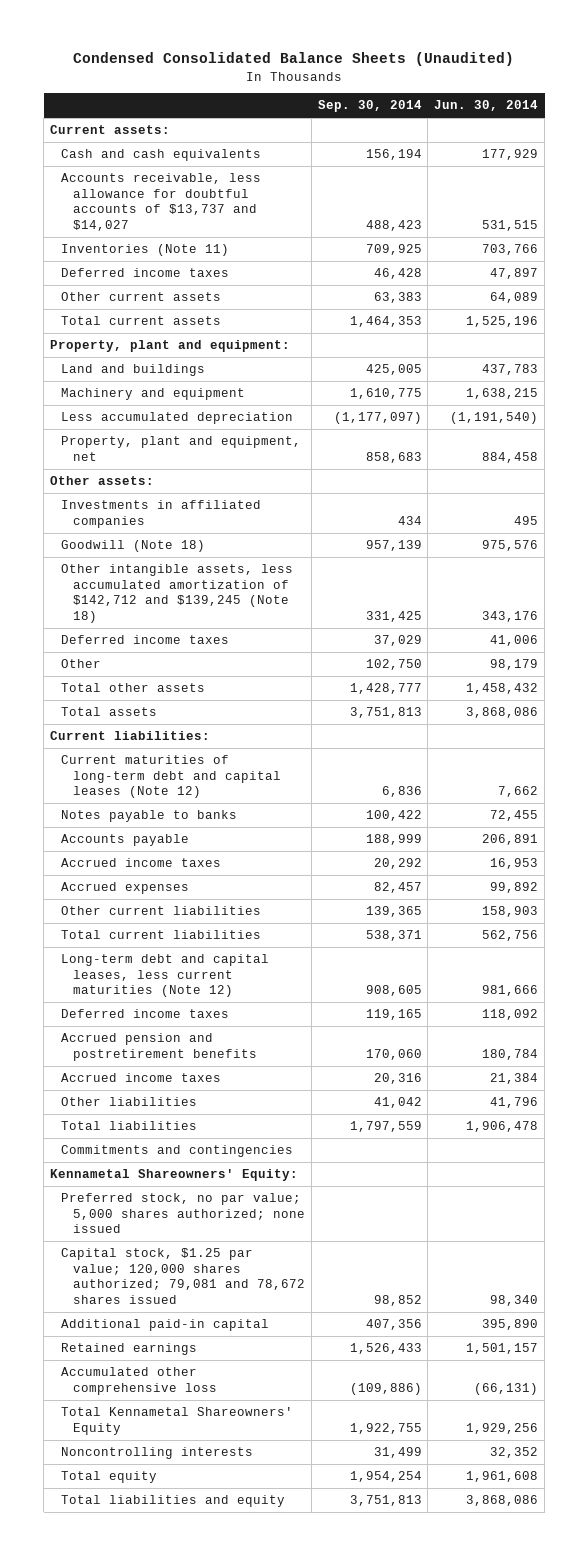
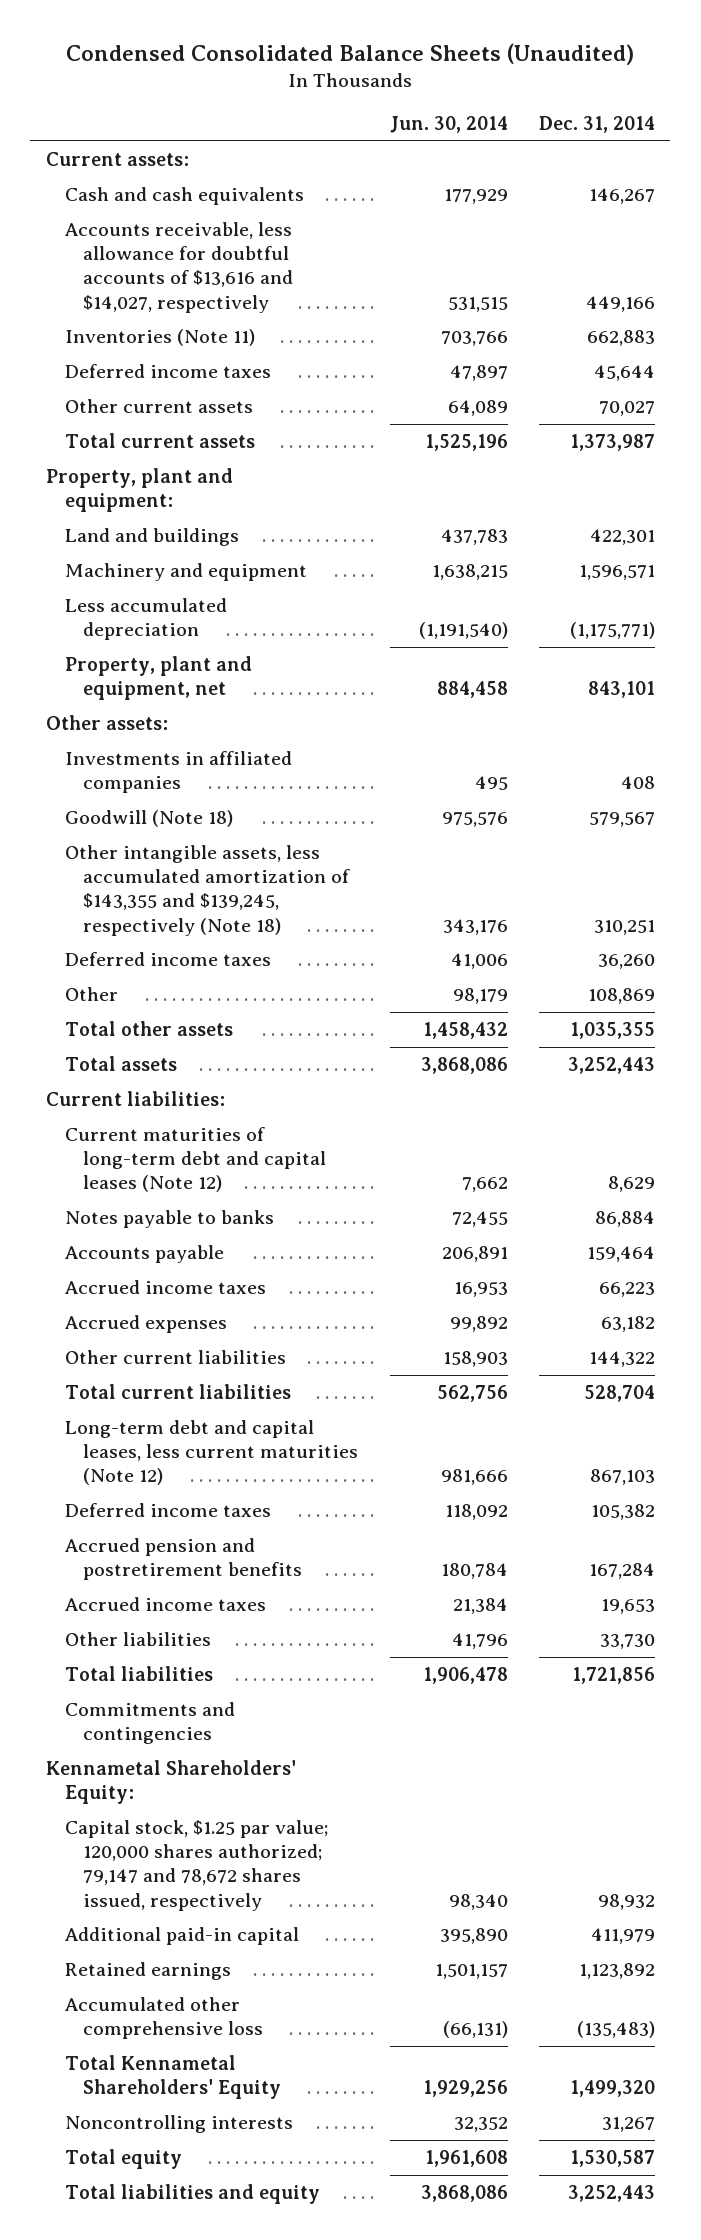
[317,100,422,113] Sep. 30, 2014 -> none
none -> [538,116,655,134] Dec. 31, 2014
[61,173,262,231] Accounts receivable, less allowance for doubtful accounts of $13,737 and $14,027 -> [64,222,294,313] Accounts receivable, less allowance for doubtful accounts of $13,616 and $14,027, respectively
[61,564,294,623] Other intangible assets, less accumulated amortization of $142,712 and $139,245 (Note 18) -> [64,845,351,936] Other intangible assets, less accumulated amortization of $143,355 and $139,245, respectively (Note 18)
[61,1193,305,1234] Preferred stock, no par value; 5,000 shares authorized; none issued -> none
[50,1169,299,1182] Kennametal Shareowners' Equity: -> [45,1760,296,1805] Kennametal Shareholders' Equity:
[61,1248,305,1304] Capital stock, $1.25 par value; 120,000 shares authorized; 79,081 and 78,672 shares issued -> [64,1820,328,1911] Capital stock, $1.25 par value; 120,000 shares authorized; 79,147 and 78,672 shares issued, respectively
[61,1407,294,1435] Total Kennametal Shareowners' Equity -> [64,2055,282,2100] Total Kennametal Shareholders' Equity

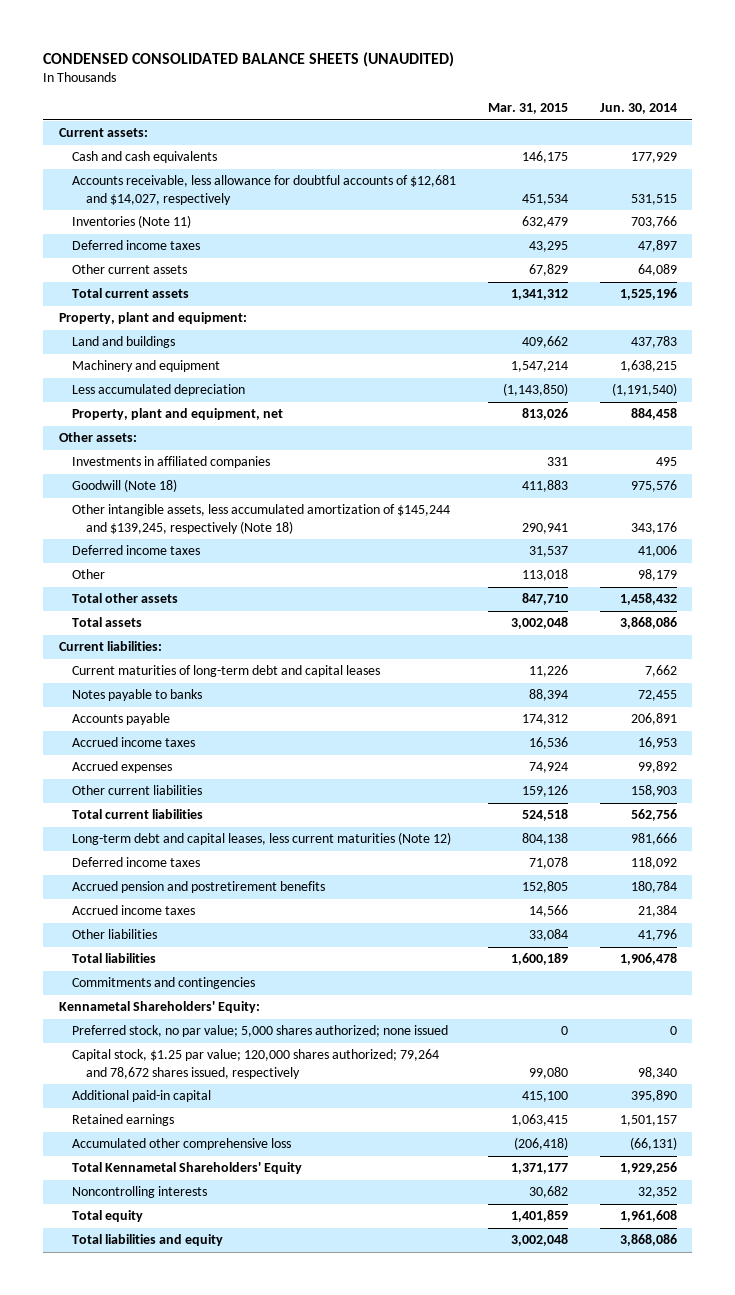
[66,42,635,65] Condensed Consolidated Balance Sheets (Unaudited) -> [42,51,454,67] CONDENSED CONSOLIDATED BALANCE SHEETS (UNAUDITED)
[538,116,655,134] Dec. 31, 2014 -> none
none -> [488,103,569,115] Mar. 31, 2015
[64,222,294,313] Accounts receivable, less allowance for doubtful accounts of $13,616 and $14,027, respectively -> [72,175,457,205] Accounts receivable, less allowance for doubtful accounts of $12,681 and $14,027, respectively
[64,845,351,936] Other intangible assets, less accumulated amortization of $143,355 and $139,245, respectively (Note 18) -> [72,504,451,534] Other intangible assets, less accumulated amortization of $145,244 and $139,245, respectively (Note 18)
[64,1127,327,1193] Current maturities of long-term debt and capital leases (Note 12) -> [72,665,381,678] Current maturities of long-term debt and capital leases
none -> [72,1025,449,1038] Preferred stock, no par value; 5,000 shares authorized; none issued
[64,1820,328,1911] Capital stock, $1.25 par value; 120,000 shares authorized; 79,147 and 78,672 shares issued, respectively -> [72,1049,440,1079] Capital stock, $1.25 par value; 120,000 shares authorized; 79,264 and 78,672 shares issued, respectively

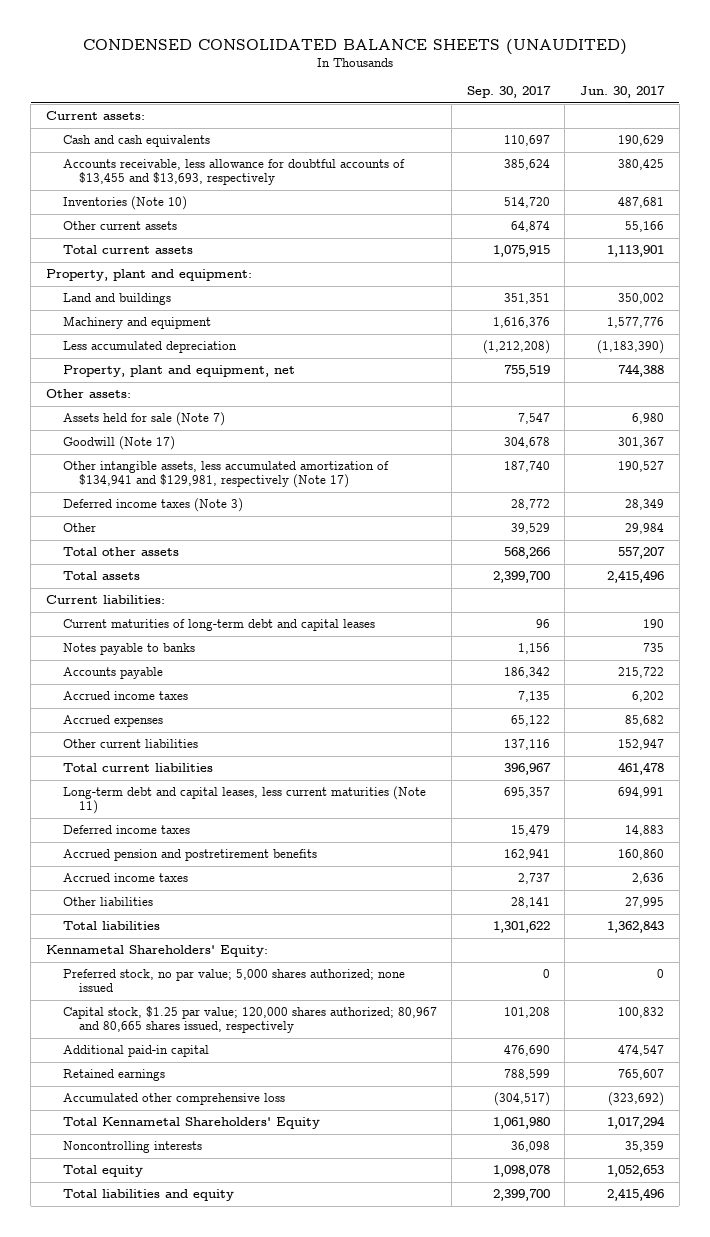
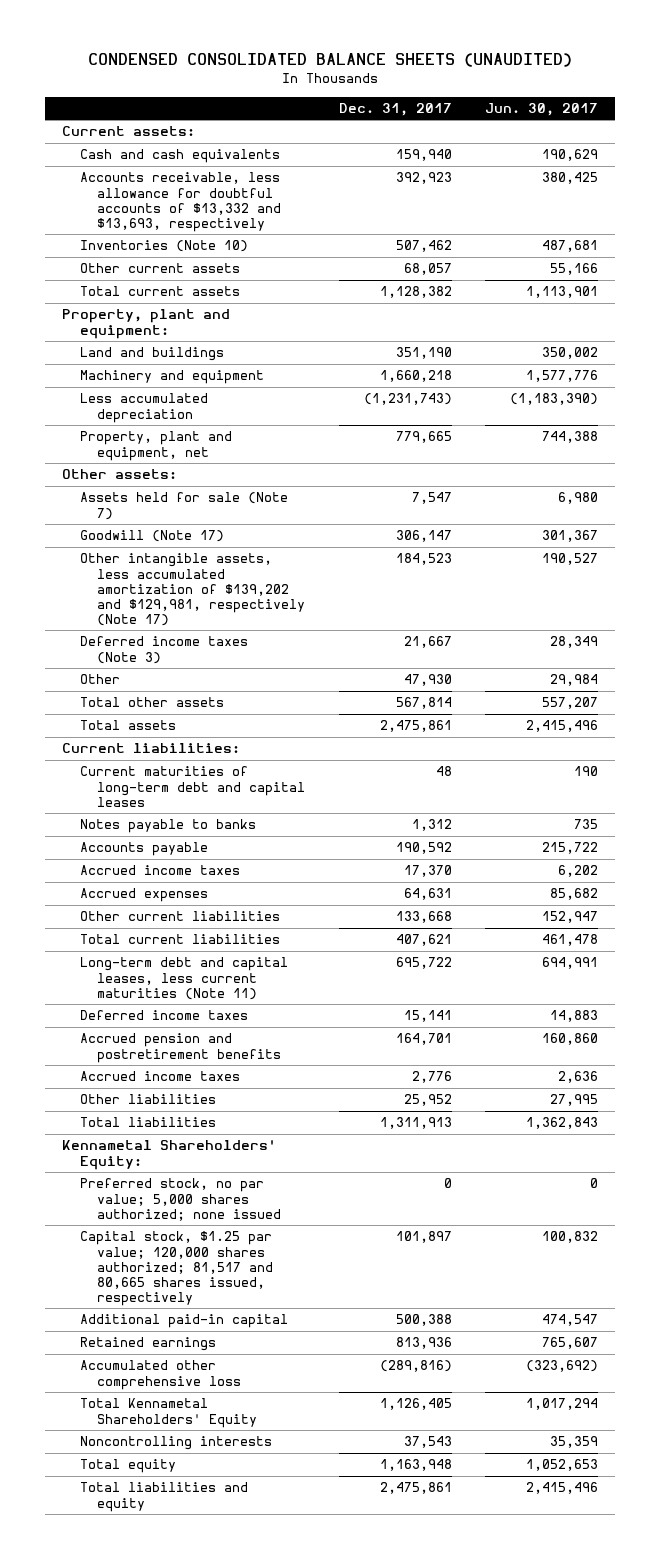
[466,86,551,99] Sep. 30, 2017 -> none
none -> [338,102,452,116] Dec. 31, 2017
[62,159,405,186] Accounts receivable, less allowance for doubtful accounts of $13,455 and $13,693, respectively -> [79,172,282,232] Accounts receivable, less allowance for doubtful accounts of $13,332 and $13,693, respectively
[62,461,389,489] Other intangible assets, less accumulated amortization of $134,941 and $129,981, respectively (Note 17) -> [79,553,306,627] Other intangible assets, less accumulated amortization of $139,202 and $129,981, respectively (Note 17)
[62,1006,437,1034] Capital stock, $1.25 par value; 120,000 shares authorized; 80,967 and 80,665 shares issued, respectively -> [79,1231,274,1307] Capital stock, $1.25 par value; 120,000 shares authorized; 81,517 and 80,665 shares issued, respectively

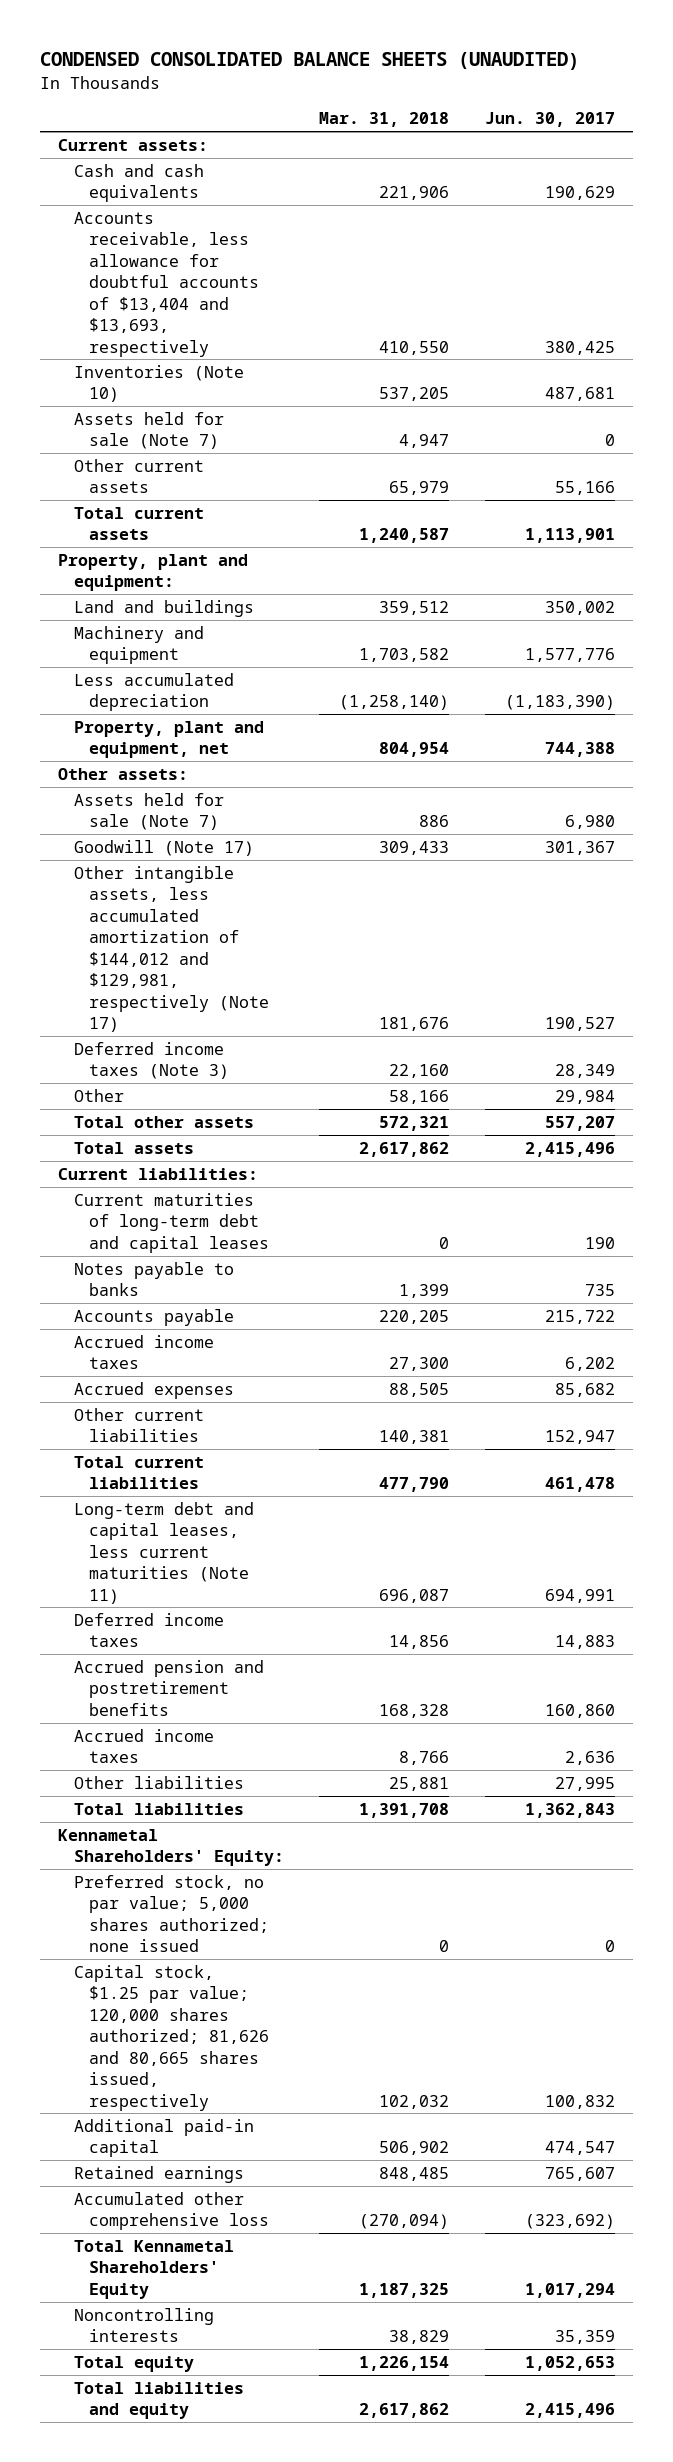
[338,102,452,116] Dec. 31, 2017 -> none
none -> [319,112,450,128] Mar. 31, 2018
[79,172,282,232] Accounts receivable, less allowance for doubtful accounts of $13,332 and $13,693, respectively -> [73,211,260,357] Accounts receivable, less allowance for doubtful accounts of $13,404 and $13,693, respectively
none -> [73,411,224,450] Assets held for sale (Note 7)
[79,553,306,627] Other intangible assets, less accumulated amortization of $139,202 and $129,981, respectively (Note 17) -> [73,865,270,1032] Other intangible assets, less accumulated amortization of $144,012 and $129,981, respectively (Note 17)
[79,1231,274,1307] Capital stock, $1.25 par value; 120,000 shares authorized; 81,517 and 80,665 shares issued, respectively -> [73,1964,270,2111] Capital stock, $1.25 par value; 120,000 shares authorized; 81,626 and 80,665 shares issued, respectively

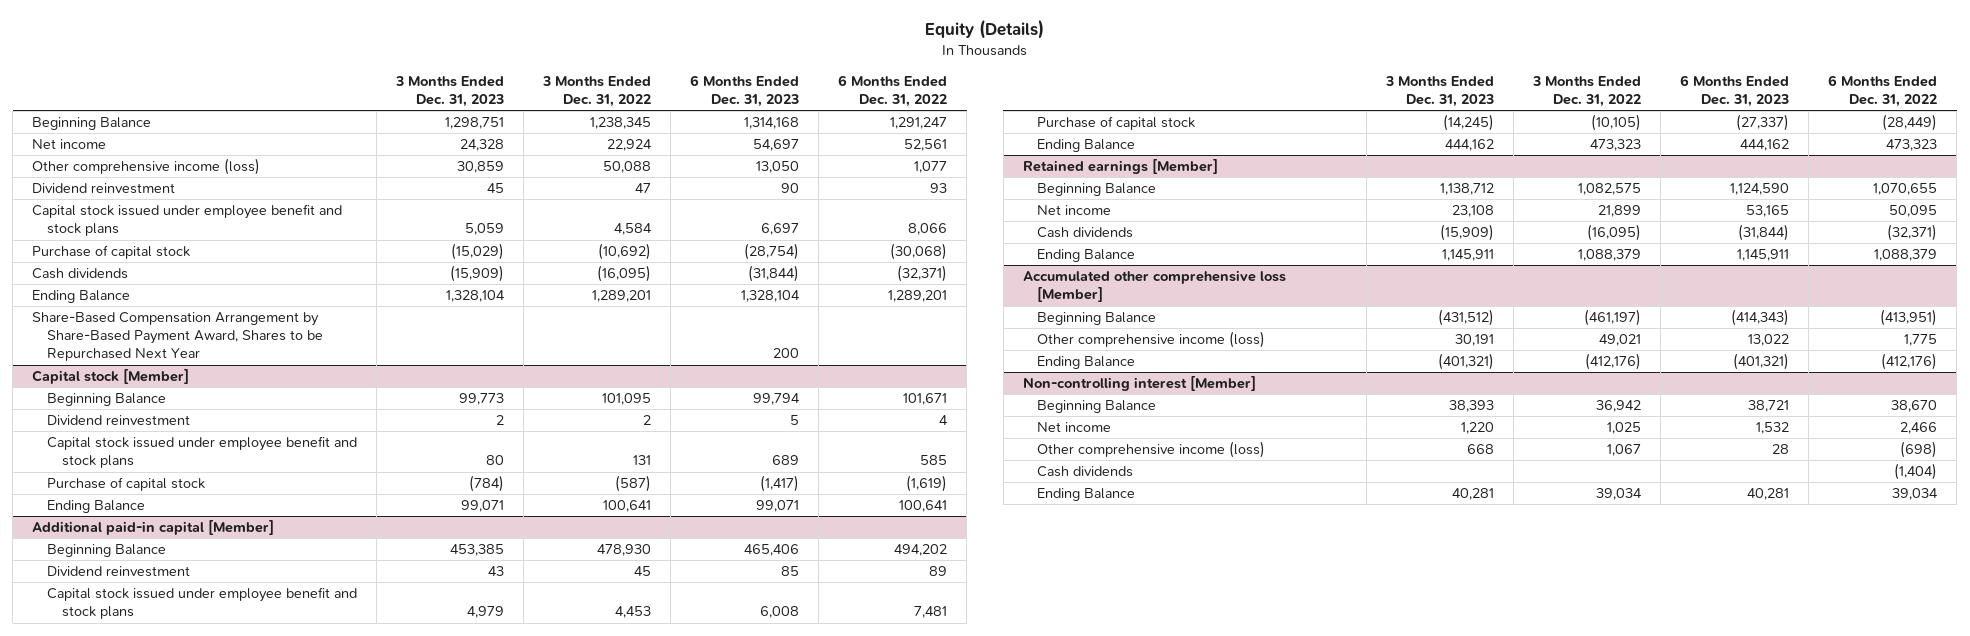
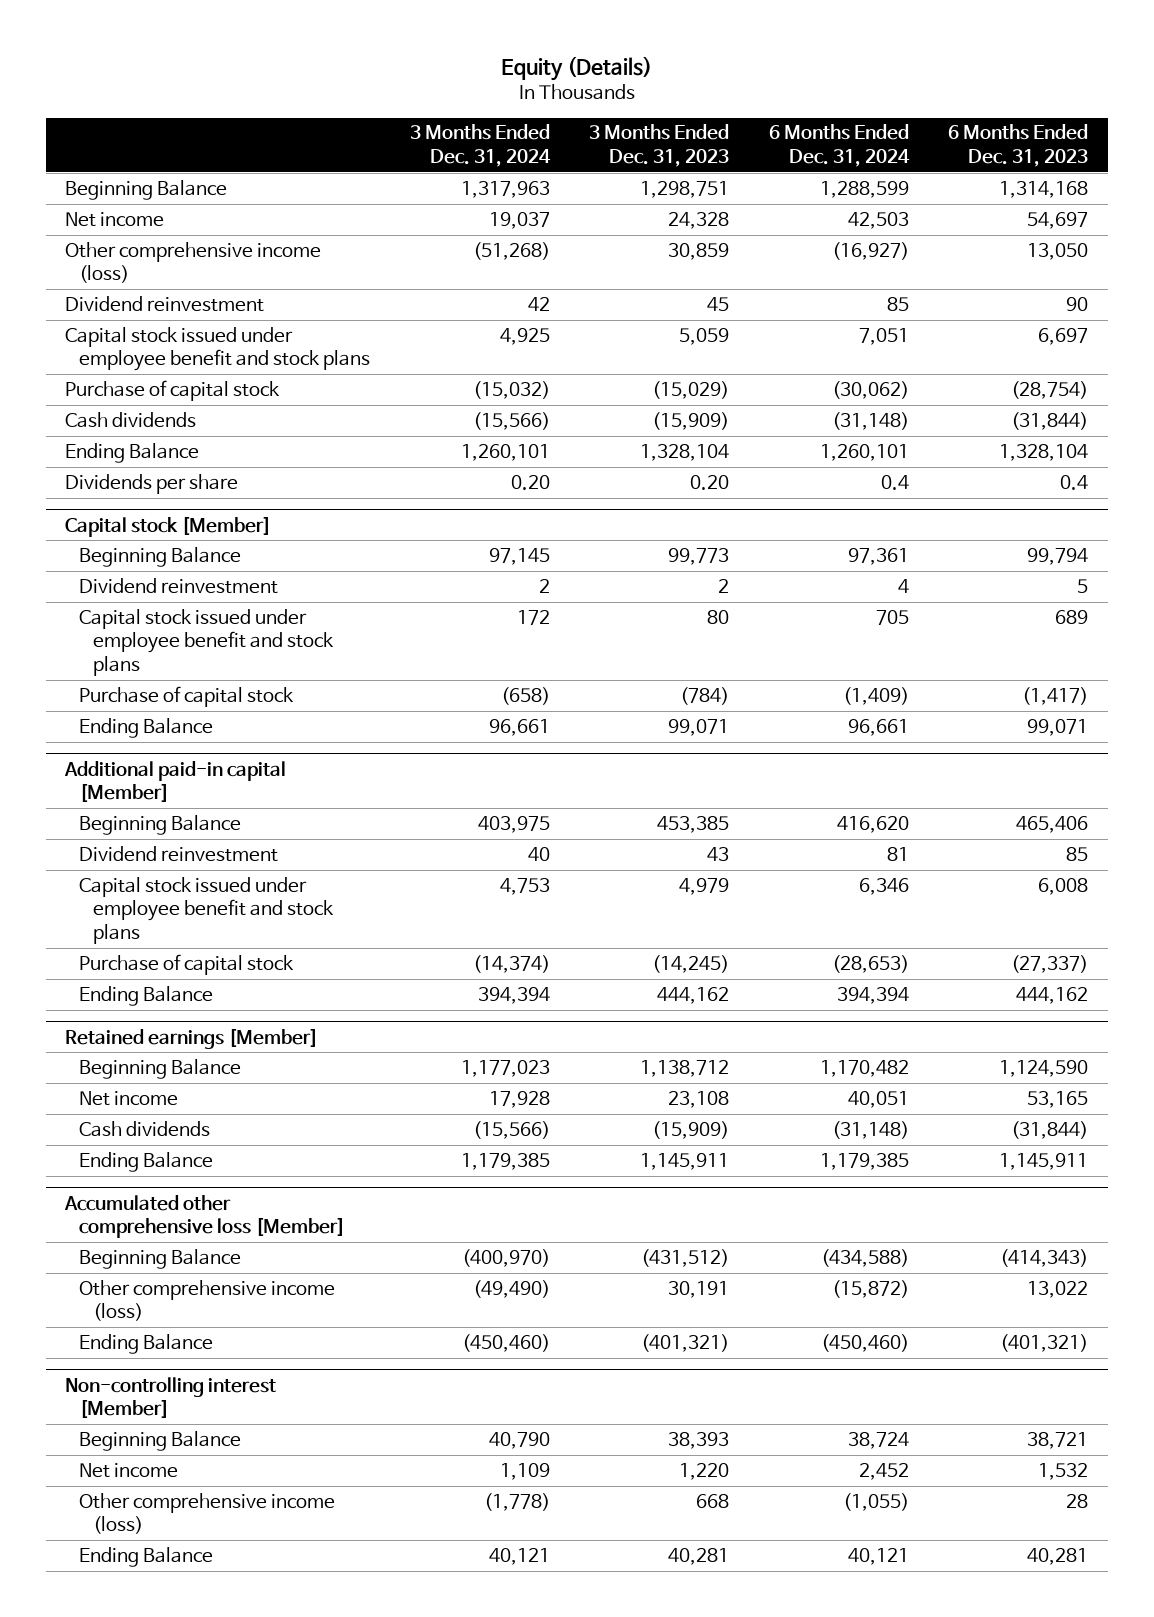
[541,75,651,107] 3 Months Ended Dec. 31, 2022 -> none
[838,74,948,107] 6 Months Ended Dec. 31, 2022 -> none
none -> [409,124,551,167] 3 Months Ended Dec. 31, 2024
none -> [768,124,910,167] 6 Months Ended Dec. 31, 2024
[32,312,323,362] Share-Based Compensation Arrangement by Share-Based Payment Award, Shares to be Repurchased Next Year -> none
none -> [65,473,239,494] Dividends per share
[1037,466,1134,478] Cash dividends -> none

